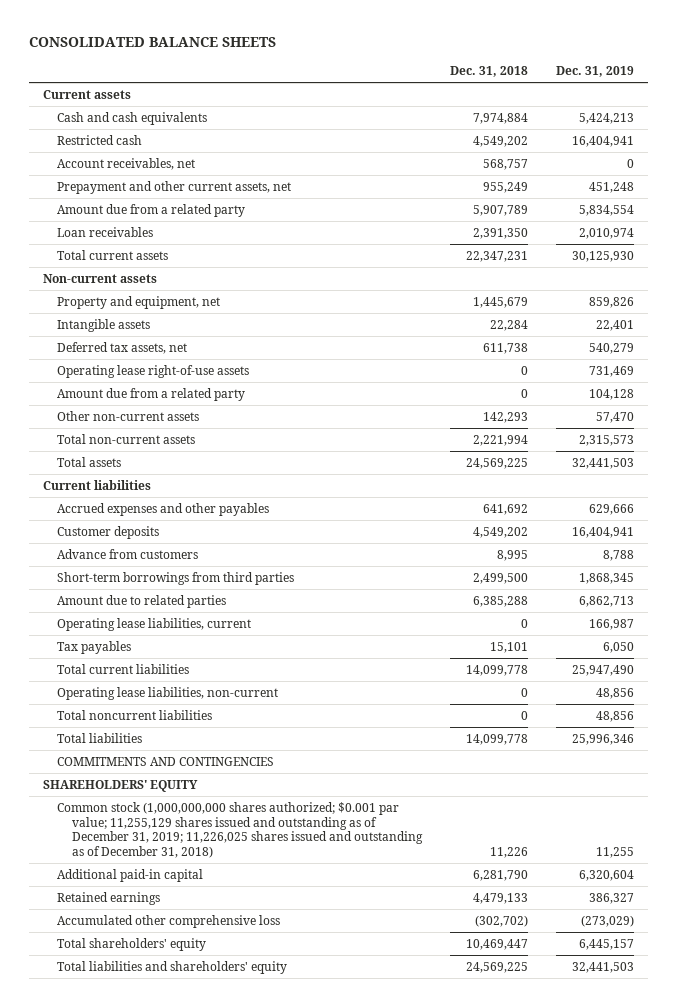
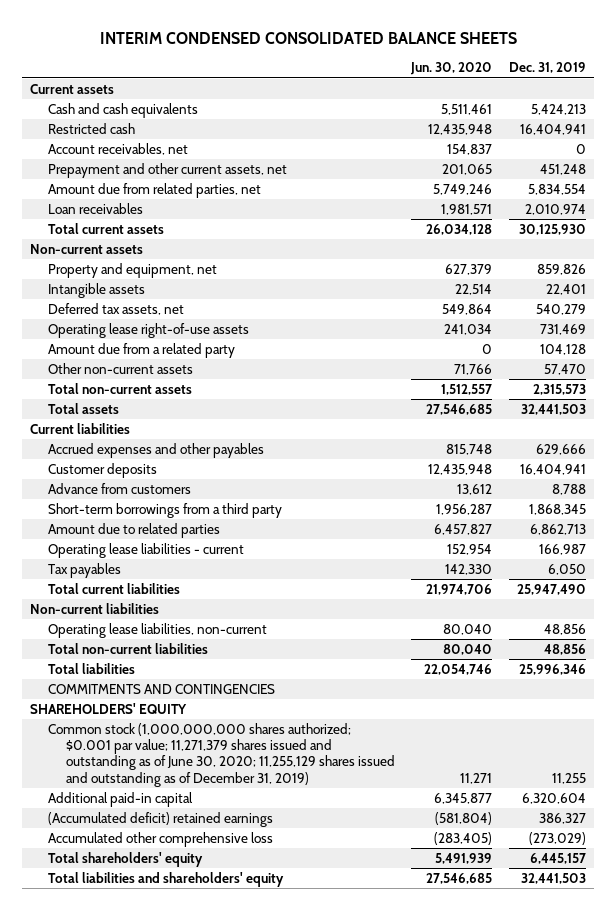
[28,37,276,48] CONSOLIDATED BALANCE SHEETS -> [99,31,517,44] INTERIM CONDENSED CONSOLIDATED BALANCE SHEETS
[449,66,528,78] Dec. 31, 2018 -> none
none -> [410,62,493,76] Jun. 30, 2020
[57,203,246,217] Amount due from a related party -> [48,182,262,198] Amount due from related parties, net
[57,571,295,585] Short-term borrowings from third parties -> [48,502,283,518] Short-term borrowings from a third party
[57,617,252,631] Operating lease liabilities, current -> [48,542,245,558] Operating lease liabilities - current
none -> [30,602,160,614] Non-current liabilities
[57,709,213,720] Total noncurrent liabilities -> [48,642,209,654] Total non-current liabilities
[57,801,423,858] Common stock (1,000,000,000 shares authorized; $0.001 par value; 11,255,129 shares issued and outstanding as of December 31, 2019; 11,226,025 shares issued and outstanding as of December 31, 2018) -> [48,722,396,787] Common stock (1,000,000,000 shares authorized; $0.001 par value; 11,271,379 shares issued and outstanding as of June 30, 2020; 11,255,129 shares issued and outstanding as of December 31, 2019)
[57,891,161,905] Retained earnings -> [48,811,274,827] (Accumulated deficit) retained earnings

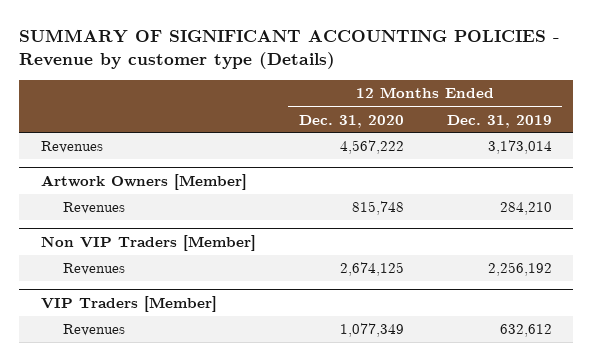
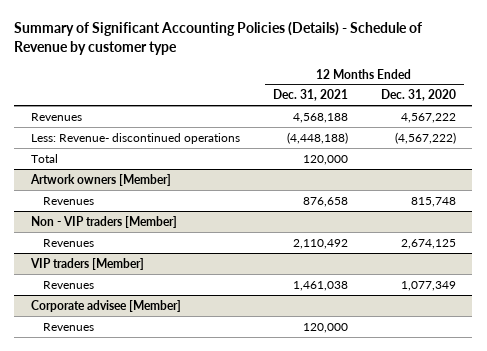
[19,29,561,70] SUMMARY OF SIGNIFICANT ACCOUNTING POLICIES - Revenue by customer type (Details) -> [14,22,423,56] Summary of Significant Accounting Policies (Details) - Schedule of Revenue by customer type
[446,114,552,128] Dec. 31, 2019 -> none
none -> [272,89,348,102] Dec. 31, 2021
none -> [30,132,240,144] Less: Revenue- discontinued operations
none -> [30,153,58,163] Total
[40,173,247,190] Artwork Owners [Member] -> [29,173,171,186] Artwork owners [Member]
[40,234,256,251] Non VIP Traders [Member] -> [30,215,177,228] Non - VIP traders [Member]
[40,295,217,312] VIP Traders [Member] -> [29,257,144,270] VIP traders [Member]
none -> [30,299,181,312] Corporate advisee [Member]
none -> [43,322,95,331] Revenues

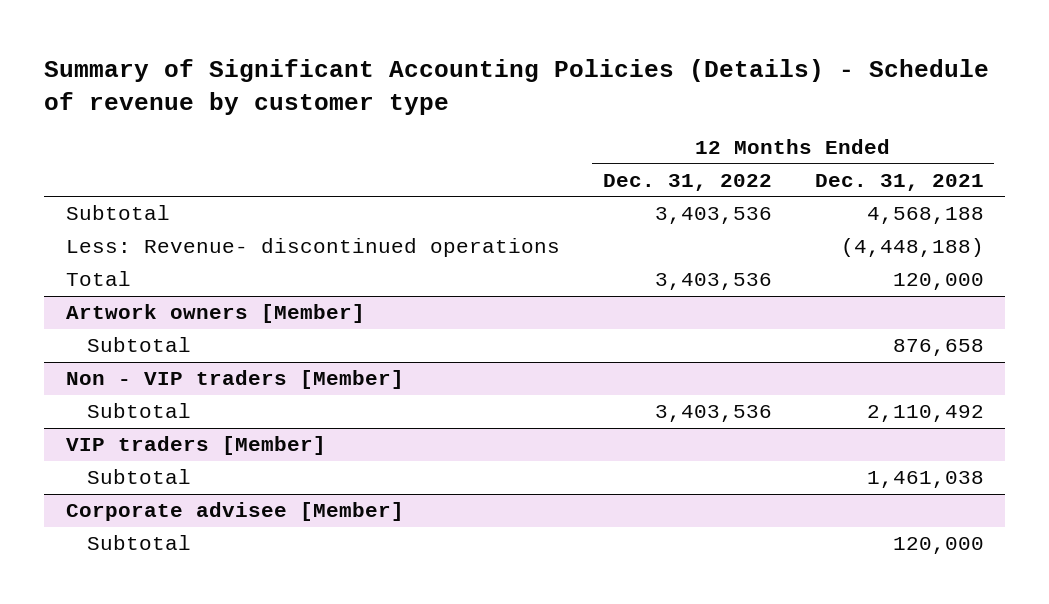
[14,22,423,56] Summary of Significant Accounting Policies (Details) - Schedule of Revenue by customer type -> [44,58,990,115] Summary of Significant Accounting Policies (Details) - Schedule of revenue by customer type
[380,89,456,102] Dec. 31, 2020 -> none
none -> [602,173,772,191] Dec. 31, 2022
[30,112,82,121] Revenues -> [65,205,170,221] Subtotal
[43,196,95,205] Revenues -> [86,337,191,353] Subtotal
[43,238,95,247] Revenues -> [86,403,191,419] Subtotal
[43,280,95,289] Revenues -> [86,469,191,485] Subtotal
[43,322,95,331] Revenues -> [86,535,191,551] Subtotal

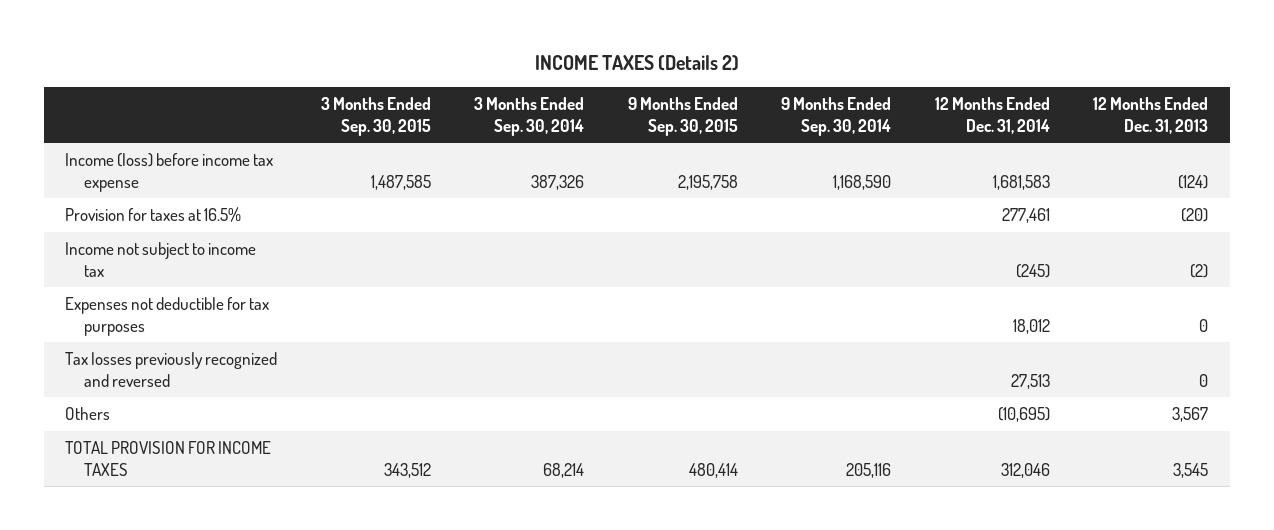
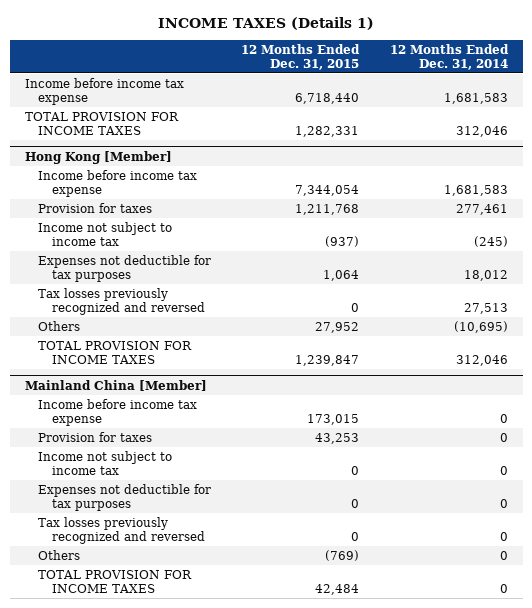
[534,55,739,72] INCOME TAXES (Details 2) -> [158,17,375,31] INCOME TAXES (Details 1)
[320,97,431,136] 3 Months Ended Sep. 30, 2015 -> none
[474,97,585,136] 3 Months Ended Sep. 30, 2014 -> none
[627,97,738,136] 9 Months Ended Sep. 30, 2015 -> none
[781,97,892,136] 9 Months Ended Sep. 30, 2014 -> none
[1093,97,1209,134] 12 Months Ended Dec. 31, 2013 -> none
none -> [241,43,361,70] 12 Months Ended Dec. 31, 2015
[65,153,274,192] Income (loss) before income tax expense -> [24,77,184,105] Income before income tax expense
none -> [24,111,179,135] TOTAL PROVISION FOR INCOME TAXES
none -> [24,150,172,164] Hong Kong [Member]
none -> [38,169,198,197] Income before income tax expense
[65,207,242,223] Provision for taxes at 16.5% -> [38,202,153,213] Provision for taxes
none -> [24,379,207,391] Mainland China [Member]
none -> [38,398,198,426] Income before income tax expense
none -> [38,431,153,442] Provision for taxes
none -> [38,450,173,475] Income not subject to income tax
none -> [38,483,212,511] Expenses not deductible for tax purposes
none -> [38,516,205,544] Tax losses previously recognized and reversed
none -> [38,549,81,560] Others
none -> [38,569,193,593] TOTAL PROVISION FOR INCOME TAXES

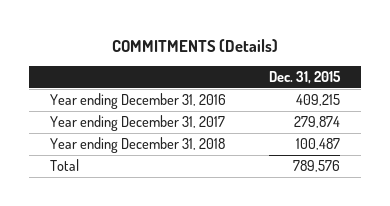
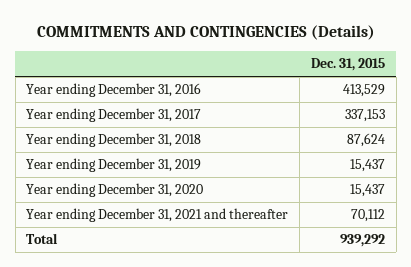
[112,38,279,52] COMMITMENTS (Details) -> [36,24,375,40] COMMITMENTS AND CONTINGENCIES (Details)
[295,94,340,107] 409,215 -> [342,84,385,98] 413,529
[293,116,340,129] 279,874 -> [344,109,385,123] 337,153
[295,138,340,151] 100,487 -> [346,133,385,148] 87,624
none -> [26,158,202,173] Year ending December 31, 2019
none -> [26,183,204,198] Year ending December 31, 2020
none -> [26,208,289,223] Year ending December 31, 2021 and thereafter
[292,160,340,173] 789,576 -> [339,234,385,248] 939,292

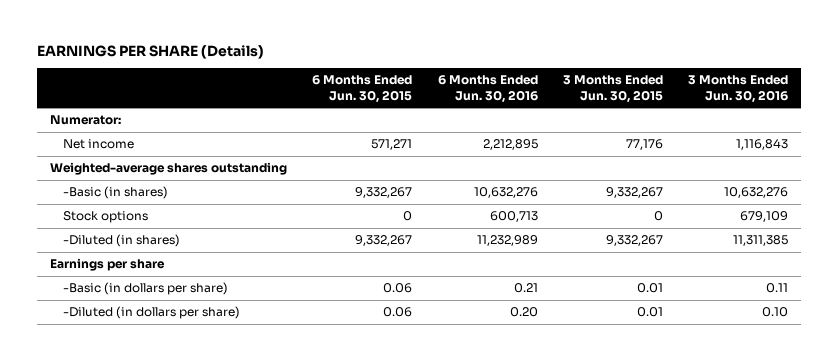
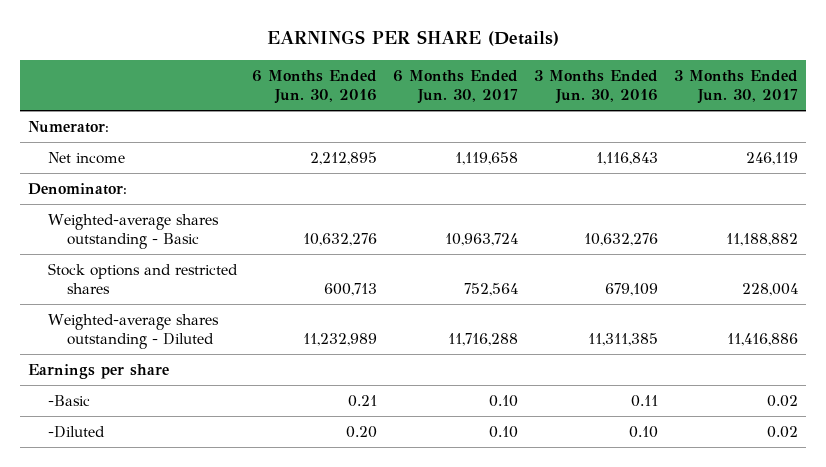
[312,75,413,103] 6 Months Ended Jun. 30, 2015 -> none
[562,75,663,103] 3 Months Ended Jun. 30, 2015 -> none
none -> [393,69,519,105] 6 Months Ended Jun. 30, 2017
none -> [673,69,798,105] 3 Months Ended Jun. 30, 2017
[49,162,287,176] Weighted-average shares outstanding -> none
none -> [27,182,127,195] Denominator:
[63,186,169,200] -Basic (in shares) -> [47,213,219,250] Weighted-average shares outstanding - Basic
[63,211,149,224] Stock options -> [47,262,238,295] Stock options and restricted shares
[63,234,181,248] -Diluted (in shares) -> [47,313,219,350] Weighted-average shares outstanding - Diluted
[63,282,229,296] -Basic (in dollars per share) -> [47,394,90,406] -Basic
[63,306,241,320] -Diluted (in dollars per share) -> [47,425,105,438] -Diluted

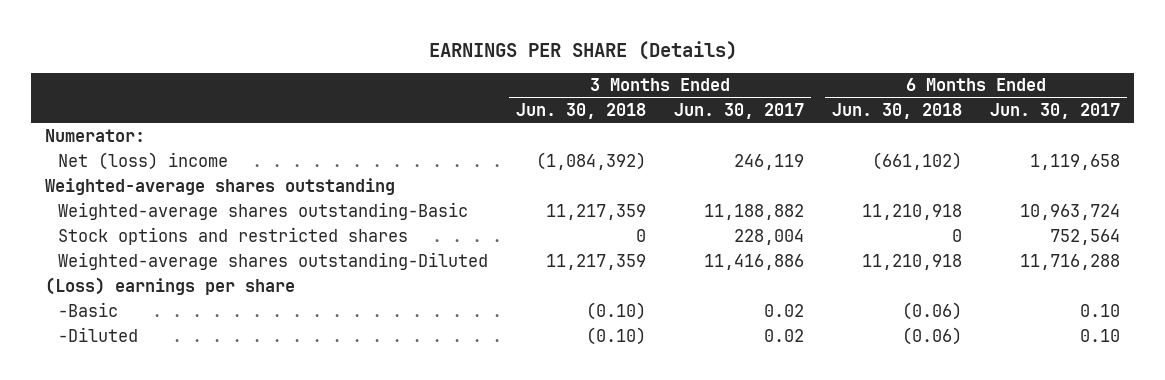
[252,69,378,105] 6 Months Ended Jun. 30, 2016 -> none
[534,69,659,105] 3 Months Ended Jun. 30, 2016 -> none
none -> [516,103,647,120] Jun. 30, 2018
none -> [832,103,963,120] Jun. 30, 2018
[27,182,127,195] Denominator: -> none
[47,151,125,164] Net income -> [58,152,229,171] Net (loss) income
none -> [45,178,396,196] Weighted-average shares outstanding
[47,213,219,250] Weighted-average shares outstanding - Basic -> [58,202,469,221] Weighted-average shares outstanding-Basic
[47,313,219,350] Weighted-average shares outstanding - Diluted -> [58,252,489,271] Weighted-average shares outstanding-Diluted
[27,363,169,379] Earnings per share -> [45,277,296,296] (Loss) earnings per share

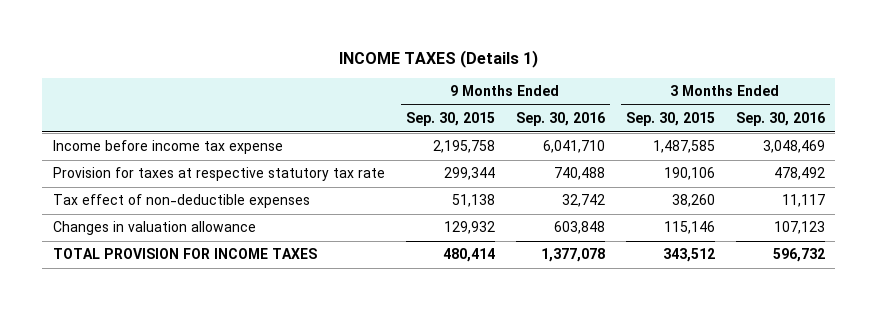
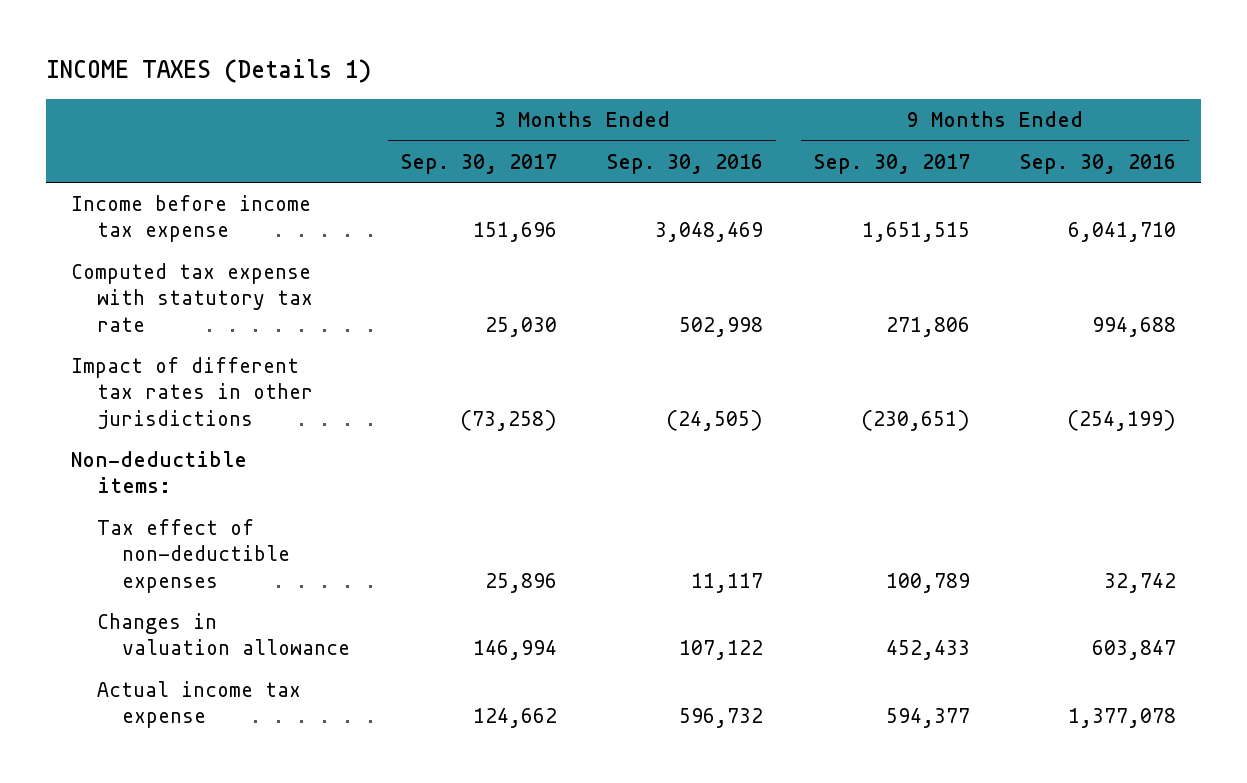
[405,112,495,127] Sep. 30, 2015 -> none
[625,112,715,127] Sep. 30, 2015 -> none
none -> [400,153,557,174] Sep. 30, 2017
none -> [813,153,970,174] Sep. 30, 2017
[52,167,385,182] Provision for taxes at respective statutory tax rate -> [70,262,313,333] Computed tax expense with statutory tax rate
[553,167,605,181] 740,488 -> [1092,317,1177,338] 994,688
[773,167,825,181] 478,492 -> [679,317,764,338] 502,998
none -> [70,356,313,430] Impact of different tax rates in other jurisdictions
none -> [70,450,247,494] Non-deductible items:
[553,221,605,235] 603,848 -> [1092,640,1177,661] 603,847
[773,221,825,235] 107,123 -> [679,640,764,661] 107,122
[52,248,317,260] TOTAL PROVISION FOR INCOME TAXES -> [96,680,301,729] Actual income tax expense

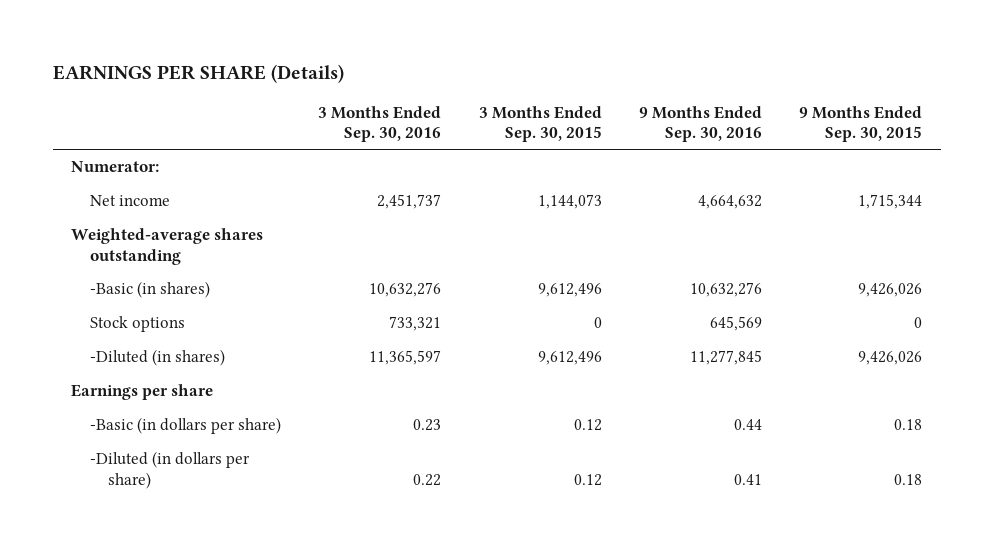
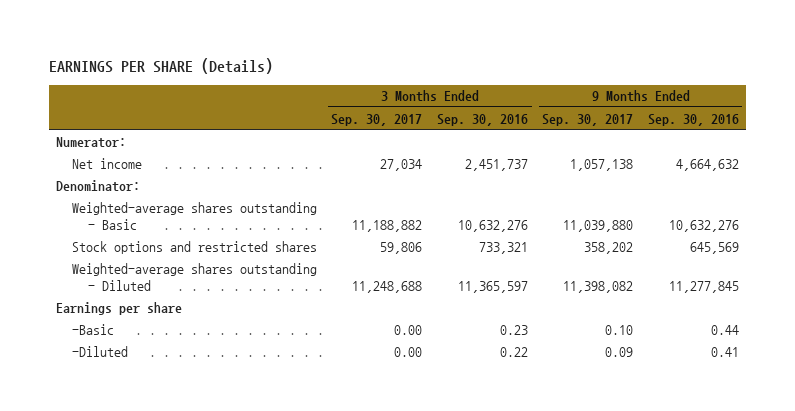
[478,105,602,143] 3 Months Ended Sep. 30, 2015 -> none
[799,105,923,143] 9 Months Ended Sep. 30, 2015 -> none
none -> [331,113,423,126] Sep. 30, 2017
none -> [542,113,634,126] Sep. 30, 2017
[71,228,264,265] Weighted-average shares outstanding -> none
none -> [56,179,141,192] Denominator:
[89,281,210,299] -Basic (in shares) -> [72,201,318,230] Weighted-average shares outstanding - Basic
[89,316,185,333] Stock options -> [72,240,318,254] Stock options and restricted shares
[89,349,225,367] -Diluted (in shares) -> [72,262,318,291] Weighted-average shares outstanding - Diluted
[89,417,281,435] -Basic (in dollars per share) -> [72,323,115,335] -Basic
[89,451,250,489] -Diluted (in dollars per share) -> [72,345,129,357] -Diluted

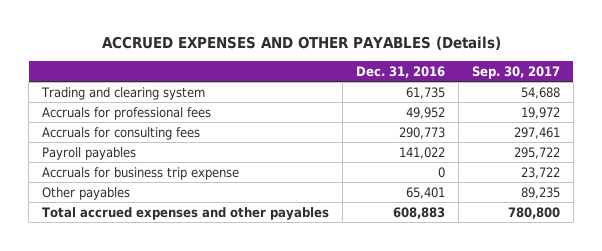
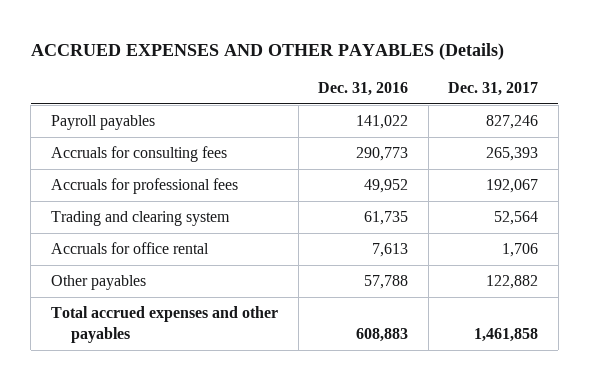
[471,65,560,79] Sep. 30, 2017 -> none
none -> [448,81,539,96] Dec. 31, 2017
[42,166,240,180] Accruals for business trip expense -> none
[42,126,201,140] Accruals for consulting fees -> [51,146,228,163] Accruals for consulting fees
[42,106,212,120] Accruals for professional fees -> [51,178,239,195] Accruals for professional fees
[41,86,206,100] Trading and clearing system -> [51,211,231,227] Trading and clearing system
none -> [51,242,210,255] Accruals for office rental
[405,186,445,199] 65,401 -> [364,275,409,290] 57,788

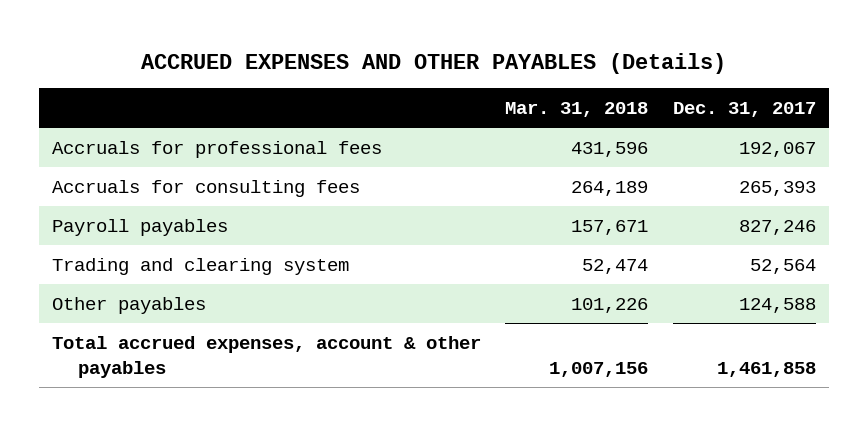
[318,81,409,96] Dec. 31, 2016 -> none
none -> [505,101,649,117] Mar. 31, 2018
[51,146,228,163] Accruals for consulting fees -> [51,179,360,197] Accruals for consulting fees
[51,115,156,131] Payroll payables -> [51,218,228,236] Payroll payables
[51,242,210,255] Accruals for office rental -> none
[486,275,539,290] 122,882 -> [739,297,817,313] 124,588
[51,306,279,343] Total accrued expenses and other payables -> [51,335,481,378] Total accrued expenses, account & other payables

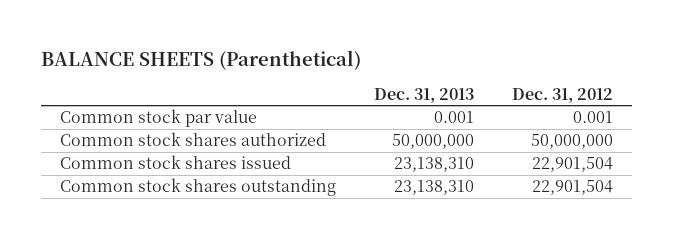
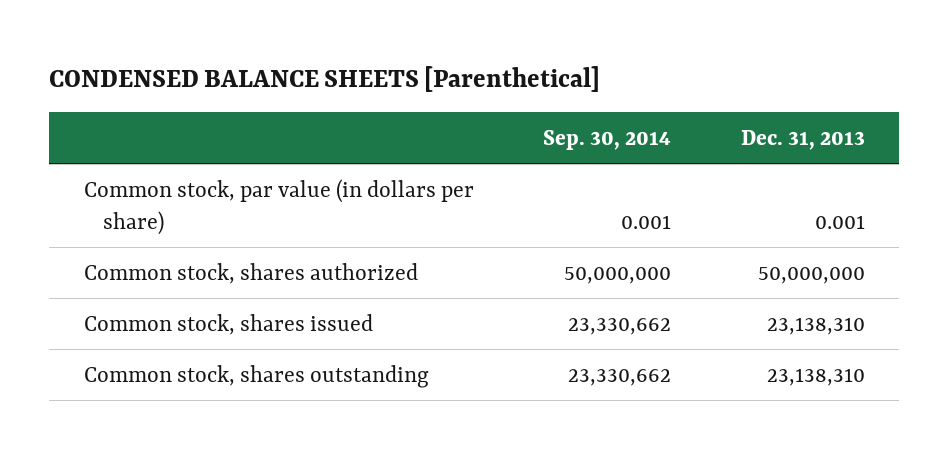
[41,50,362,71] BALANCE SHEETS (Parenthetical) -> [48,66,600,93] CONDENSED BALANCE SHEETS [Parenthetical]
[512,87,614,103] Dec. 31, 2012 -> none
none -> [543,129,672,150] Sep. 30, 2014
[60,109,258,128] Common stock par value -> [83,178,474,235] Common stock, par value (in dollars per share)
[60,132,327,147] Common stock shares authorized -> [83,262,418,284] Common stock, shares authorized
[60,155,292,170] Common stock shares issued -> [83,313,373,335] Common stock, shares issued
[60,178,337,197] Common stock shares outstanding -> [83,364,429,388] Common stock, shares outstanding

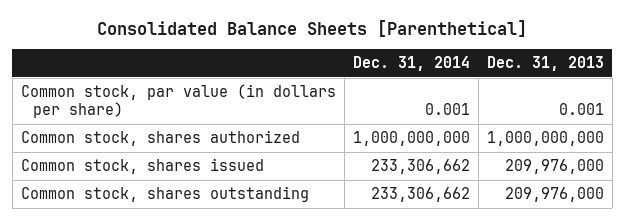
[48,66,600,93] CONDENSED BALANCE SHEETS [Parenthetical] -> [97,19,528,37] Consolidated Balance Sheets [Parenthetical]
[543,129,672,150] Sep. 30, 2014 -> none
none -> [352,56,470,72] Dec. 31, 2014
[757,266,865,284] 50,000,000 -> [486,131,604,147] 1,000,000,000
[766,316,865,335] 23,138,310 -> [504,159,604,175] 209,976,000
[766,367,865,386] 23,138,310 -> [504,187,604,203] 209,976,000

